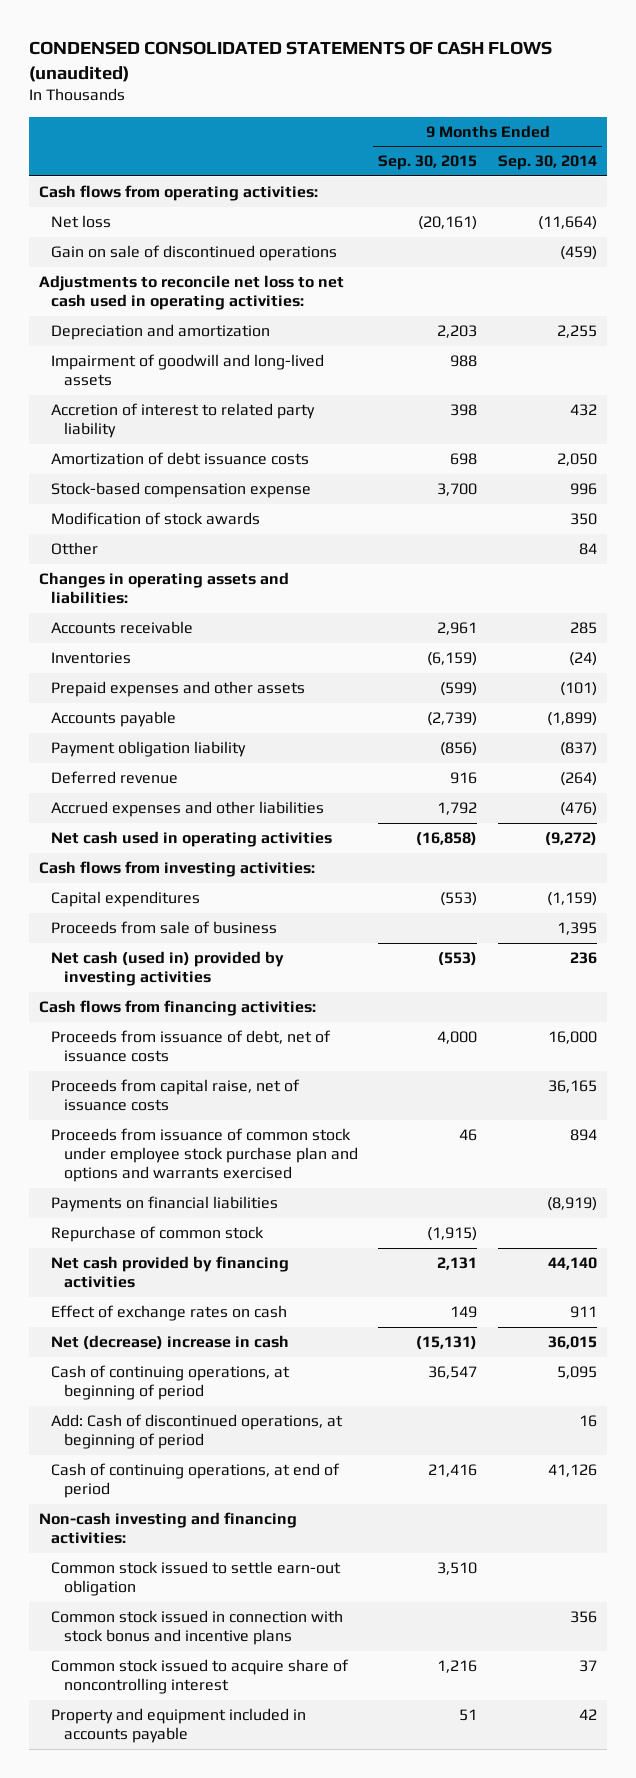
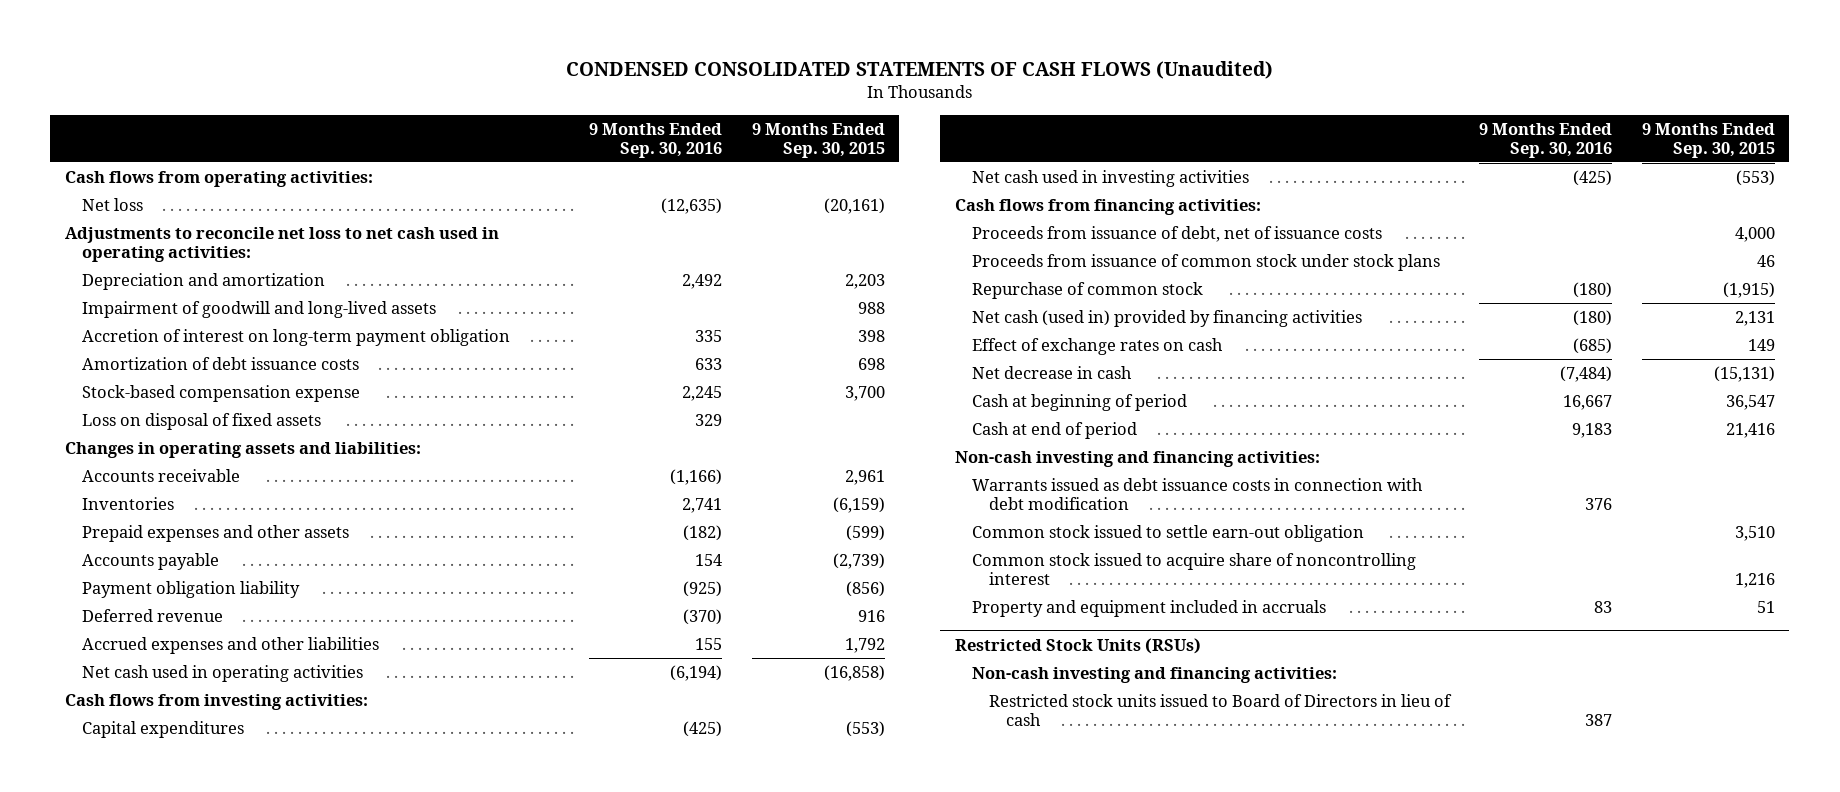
[28,40,552,82] CONDENSED CONSOLIDATED STATEMENTS OF CASH FLOWS (unaudited) -> [565,60,1273,79] CONDENSED CONSOLIDATED STATEMENTS OF CASH FLOWS (Unaudited)
[497,155,597,171] Sep. 30, 2014 -> none
none -> [589,122,723,158] 9 Months Ended Sep. 30, 2016
[51,245,338,262] Gain on sale of discontinued operations -> none
[51,403,316,439] Accretion of interest to related party liability -> [81,328,510,346] Accretion of interest on long-term payment obligation
[51,512,261,526] Modification of stock awards -> none
[51,542,99,556] Otther -> none
none -> [81,412,321,430] Loss on disposal of fixed assets
[51,921,278,935] Proceeds from sale of business -> none
[51,951,285,987] Net cash (used in) provided by investing activities -> [972,169,1250,187] Net cash used in investing activities
[51,1079,301,1112] Proceeds from capital raise, net of issuance costs -> none
[51,1196,279,1213] Payments on financial liabilities -> none
[51,1128,358,1183] Proceeds from issuance of common stock under employee stock purchase plan and options and warrants exercised -> [972,253,1441,271] Proceeds from issuance of common stock under stock plans
[51,1256,290,1289] Net cash provided by financing activities -> [972,309,1363,327] Net cash (used in) provided by financing activities
[51,1414,344,1450] Add: Cash of discontinued operations, at beginning of period -> none
[51,1335,290,1351] Net (decrease) increase in cash -> [972,365,1133,379] Net decrease in cash
[51,1365,291,1401] Cash of continuing operations, at beginning of period -> [972,393,1188,411] Cash at beginning of period
[51,1463,341,1499] Cash of continuing operations, at end of period -> [972,421,1138,439] Cash at end of period
none -> [972,477,1424,511] Warrants issued as debt issuance costs in connection with debt modification
[51,1610,344,1646] Common stock issued in connection with stock bonus and incentive plans -> none
[51,1708,307,1744] Property and equipment included in accounts payable -> [972,599,1327,617] Property and equipment included in accruals
none -> [955,637,1202,654] Restricted Stock Units (RSUs)
none -> [972,666,1338,683] Non-cash investing and financing activities:
none -> [988,693,1452,727] Restricted stock units issued to Board of Directors in lieu of cash

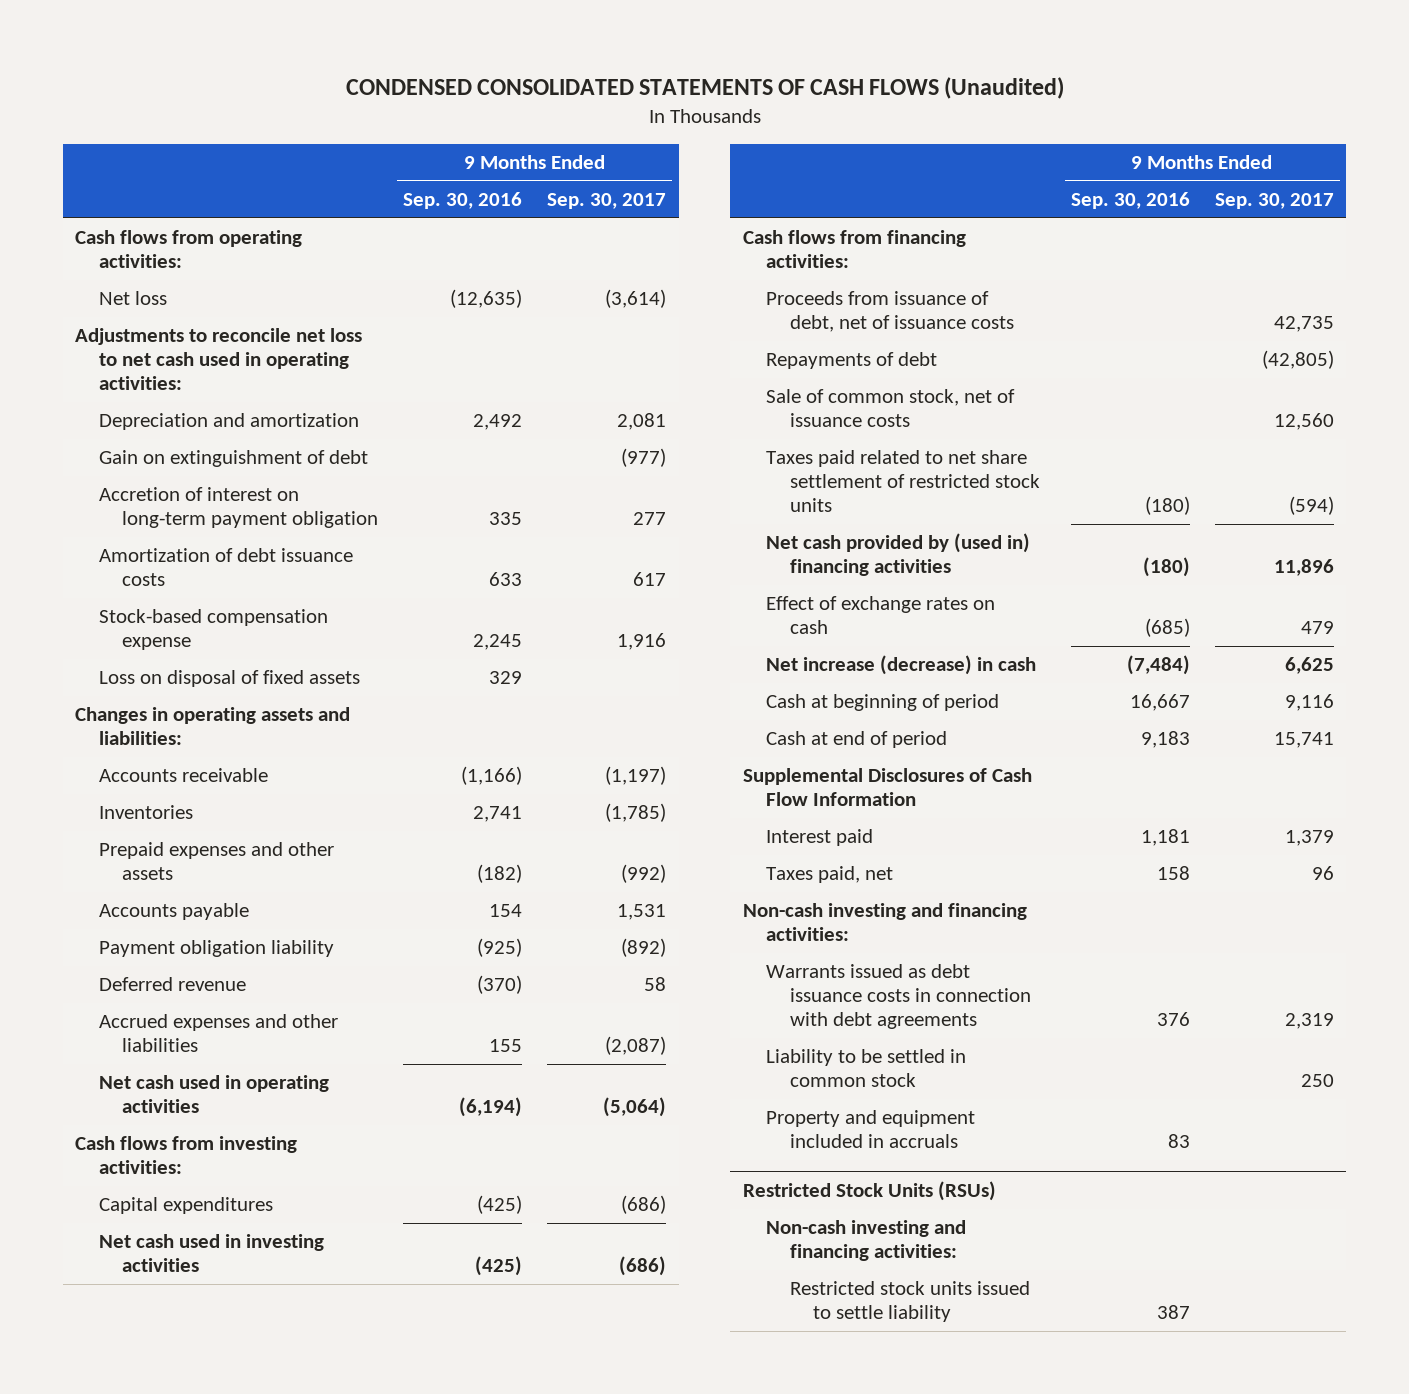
[751,122,885,158] 9 Months Ended Sep. 30, 2015 -> none
none -> [547,193,667,210] Sep. 30, 2017
[81,300,436,318] Impairment of goodwill and long-lived assets -> none
none -> [98,450,368,468] Gain on extinguishment of debt
[972,253,1441,271] Proceeds from issuance of common stock under stock plans -> none
[972,281,1204,299] Repurchase of common stock -> none
none -> [766,352,938,370] Repayments of debt
none -> [766,389,1016,428] Sale of common stock, net of issuance costs
none -> [766,450,1040,512] Taxes paid related to net share settlement of restricted stock units
[972,309,1363,327] Net cash (used in) provided by financing activities -> [766,533,1031,577] Net cash provided by (used in) financing activities
[972,365,1133,379] Net decrease in cash -> [766,655,1037,676] Net increase (decrease) in cash
none -> [742,768,1032,807] Supplemental Disclosures of Cash Flow Information
none -> [766,829,874,847] Interest paid
none -> [766,866,894,884] Taxes paid, net
[972,524,1365,542] Common stock issued to settle earn-out obligation -> none
[972,552,1417,586] Common stock issued to acquire share of noncontrolling interest -> none
[972,477,1424,511] Warrants issued as debt issuance costs in connection with debt modification -> [766,964,1031,1029] Warrants issued as debt issuance costs in connection with debt agreements
none -> [766,1049,967,1088] Liability to be settled in common stock
[988,693,1452,727] Restricted stock units issued to Board of Directors in lieu of cash -> [789,1281,1030,1323] Restricted stock units issued to settle liability

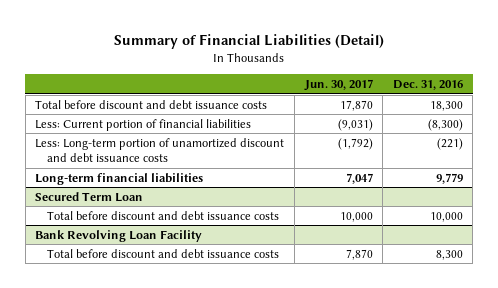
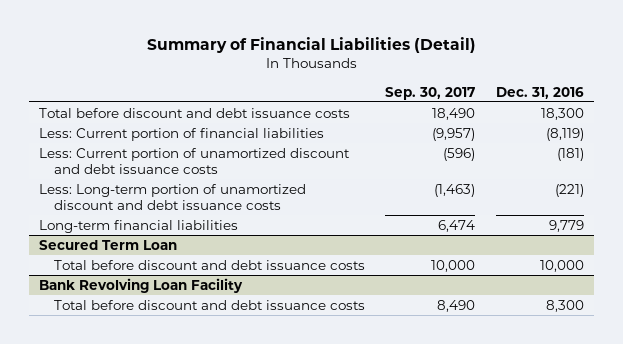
[303,79,373,92] Jun. 30, 2017 -> none
none -> [385,86,476,100] Sep. 30, 2017
[427,118,463,131] (8,300) -> [545,127,584,141] (8,119)
none -> [39,147,351,174] Less: Current portion of unamortized discount and debt issuance costs

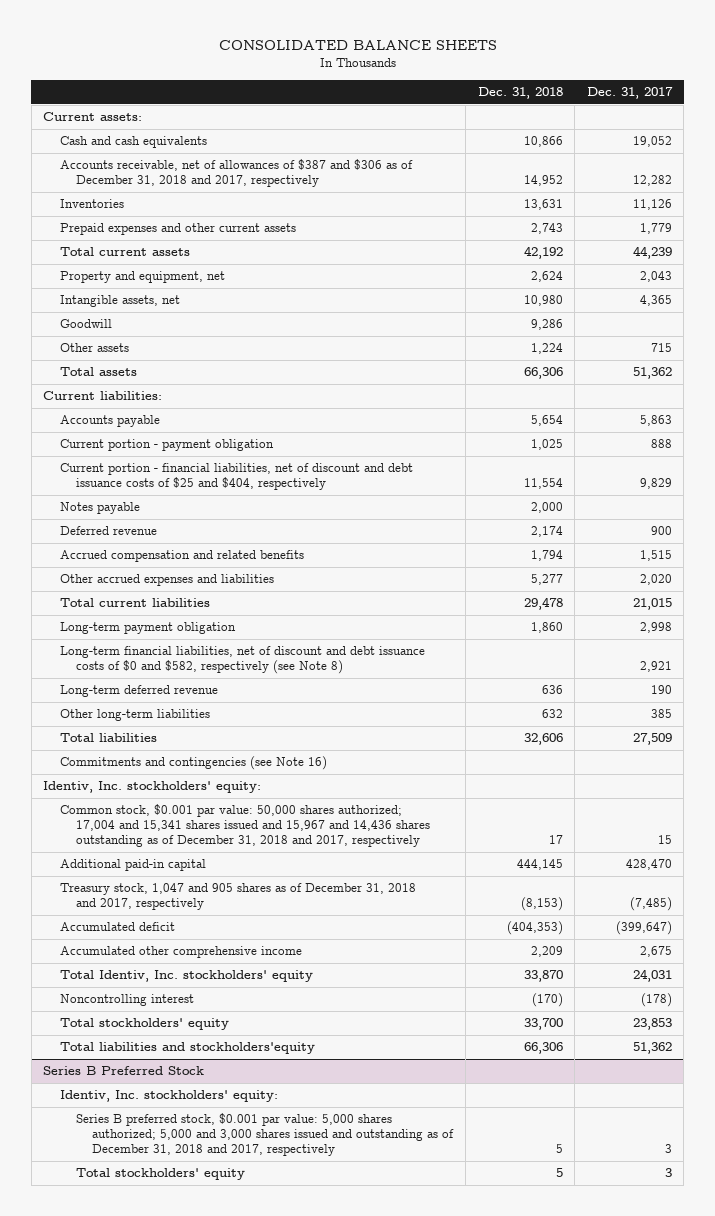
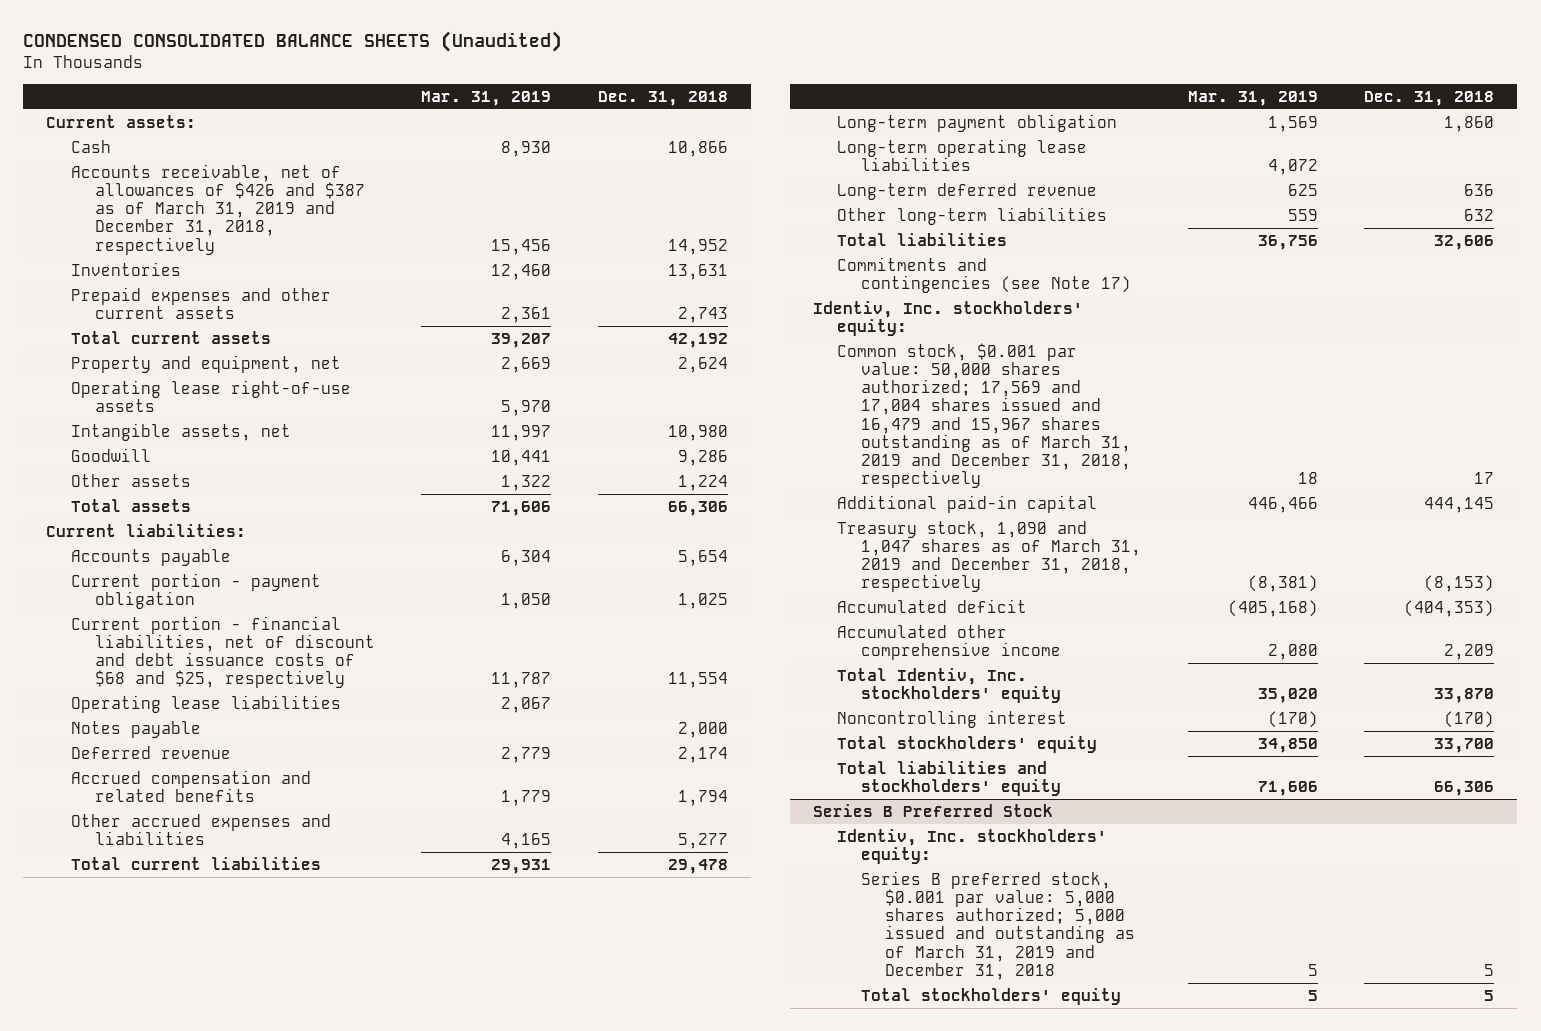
[218,40,497,51] CONSOLIDATED BALANCE SHEETS -> [23,31,563,53] CONDENSED CONSOLIDATED BALANCE SHEETS (Unaudited)
[586,87,673,100] Dec. 31, 2017 -> none
none -> [421,90,552,106] Mar. 31, 2019
[59,136,207,149] Cash and cash equivalents -> [70,139,111,153] Cash
[59,159,413,188] Accounts receivable, net of allowances of $387 and $306 as of December 31, 2018 and 2017, respectively -> [70,163,365,255] Accounts receivable, net of allowances of $426 and $387 as of March 31, 2019 and December 31, 2018, respectively
none -> [70,379,351,413] Operating lease right-of-use assets
[59,463,413,491] Current portion - financial liabilities, net of discount and debt issuance costs of $25 and $404, respectively -> [70,615,375,689] Current portion - financial liabilities, net of discount and debt issuance costs of $68 and $25, respectively
none -> [70,694,341,713] Operating lease liabilities
[59,646,425,675] Long-term financial liabilities, net of discount and debt issuance costs of $0 and $582, respectively (see Note 8) -> none
none -> [837,138,1088,172] Long-term operating lease liabilities
[59,756,327,771] Commitments and contingencies (see Note 16) -> [837,256,1132,294] Commitments and contingencies (see Note 17)
[59,804,431,847] Common stock, $0.001 par value: 50,000 shares authorized; 17,004 and 15,341 shares issued and 15,967 and 14,436 shares outstanding as of December 31, 2018 and 2017, respectively -> [837,342,1132,489] Common stock, $0.001 par value: 50,000 shares authorized; 17,569 and 17,004 shares issued and 16,479 and 15,967 shares outstanding as of March 31, 2019 and December 31, 2018, respectively
[59,883,416,911] Treasury stock, 1,047 and 905 shares as of December 31, 2018 and 2017, respectively -> [837,520,1142,593] Treasury stock, 1,090 and 1,047 shares as of March 31, 2019 and December 31, 2018, respectively
[59,1042,315,1055] Total liabilities and stockholders'equity -> [837,760,1062,797] Total liabilities and stockholders' equity
[76,1113,455,1156] Series B preferred stock, $0.001 par value: 5,000 shares authorized; 5,000 and 3,000 shares issued and outstanding as of December 31, 2018 and 2017, respectively -> [861,870,1136,980] Series B preferred stock, $0.001 par value: 5,000 shares authorized; 5,000 issued and outstanding as of March 31, 2019 and December 31, 2018

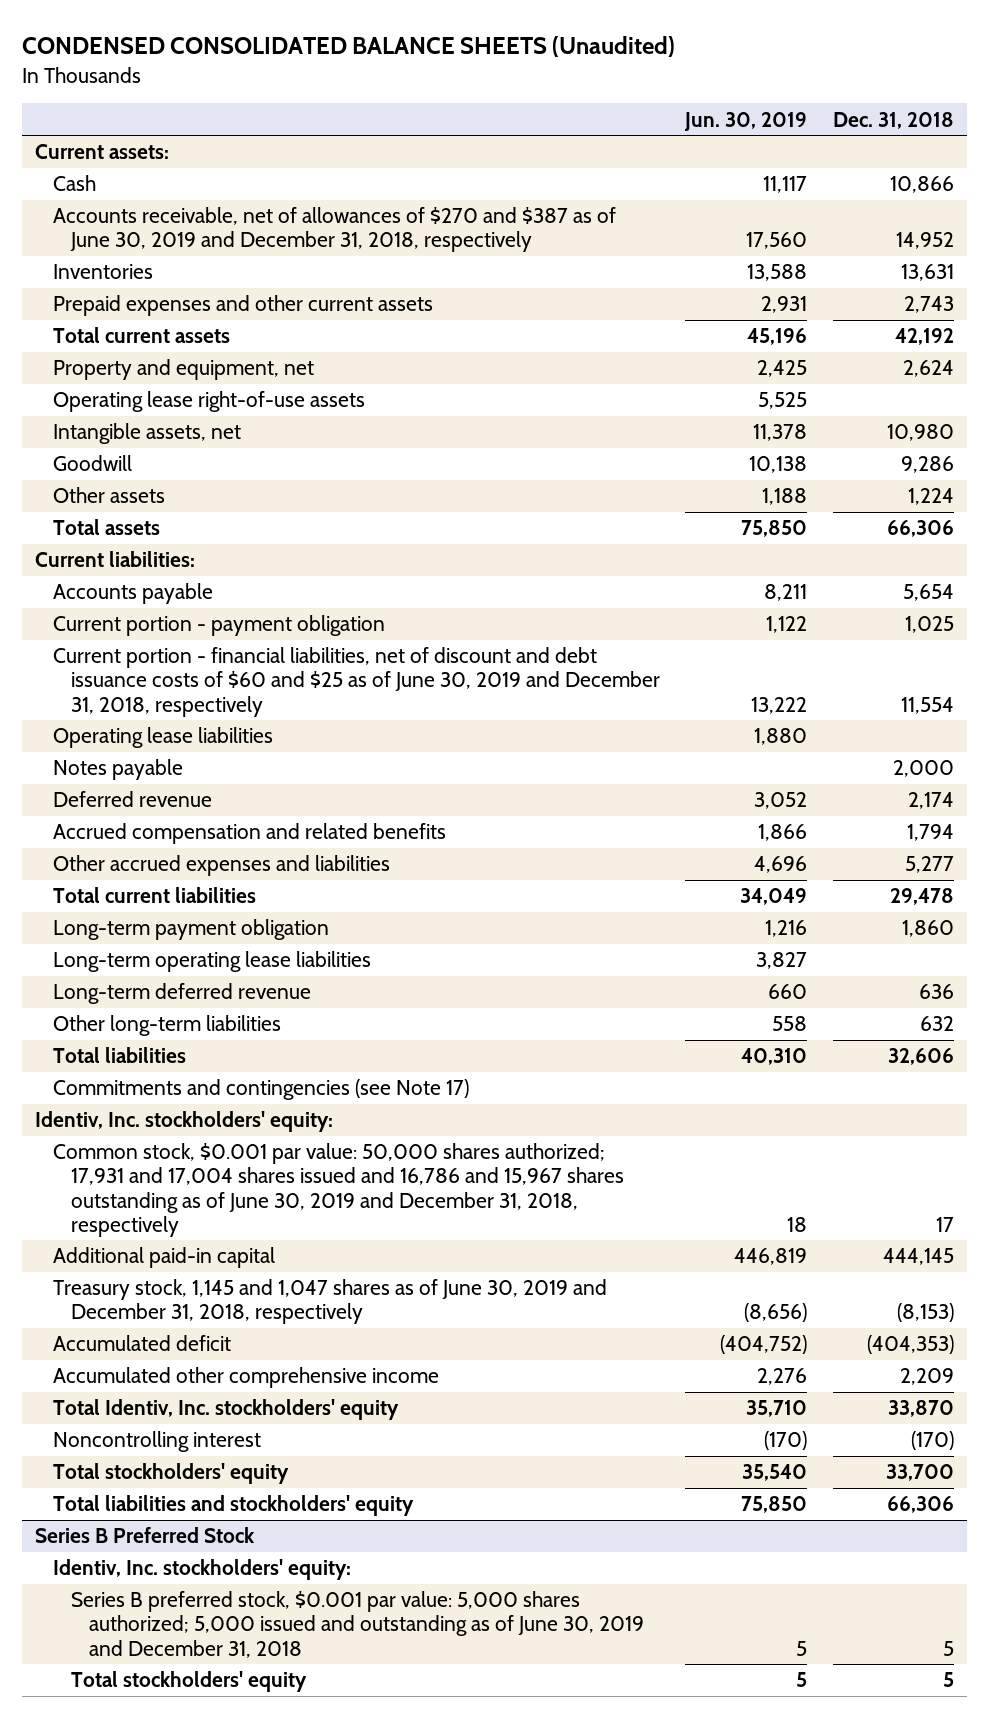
[421,90,552,106] Mar. 31, 2019 -> none
none -> [684,111,808,131] Jun. 30, 2019
[70,163,365,255] Accounts receivable, net of allowances of $426 and $387 as of March 31, 2019 and December 31, 2018, respectively -> [52,207,616,253] Accounts receivable, net of allowances of $270 and $387 as of June 30, 2019 and December 31, 2018, respectively
[70,615,375,689] Current portion - financial liabilities, net of discount and debt issuance costs of $68 and $25, respectively -> [52,647,660,717] Current portion - financial liabilities, net of discount and debt issuance costs of $60 and $25 as of June 30, 2019 and December 31, 2018, respectively
[837,342,1132,489] Common stock, $0.001 par value: 50,000 shares authorized; 17,569 and 17,004 shares issued and 16,479 and 15,967 shares outstanding as of March 31, 2019 and December 31, 2018, respectively -> [52,1143,624,1238] Common stock, $0.001 par value: 50,000 shares authorized; 17,931 and 17,004 shares issued and 16,786 and 15,967 shares outstanding as of June 30, 2019 and December 31, 2018, respectively
[837,520,1142,593] Treasury stock, 1,090 and 1,047 shares as of March 31, 2019 and December 31, 2018, respectively -> [52,1279,607,1325] Treasury stock, 1,145 and 1,047 shares as of June 30, 2019 and December 31, 2018, respectively
[861,870,1136,980] Series B preferred stock, $0.001 par value: 5,000 shares authorized; 5,000 issued and outstanding as of March 31, 2019 and December 31, 2018 -> [70,1591,644,1658] Series B preferred stock, $0.001 par value: 5,000 shares authorized; 5,000 issued and outstanding as of June 30, 2019 and December 31, 2018

